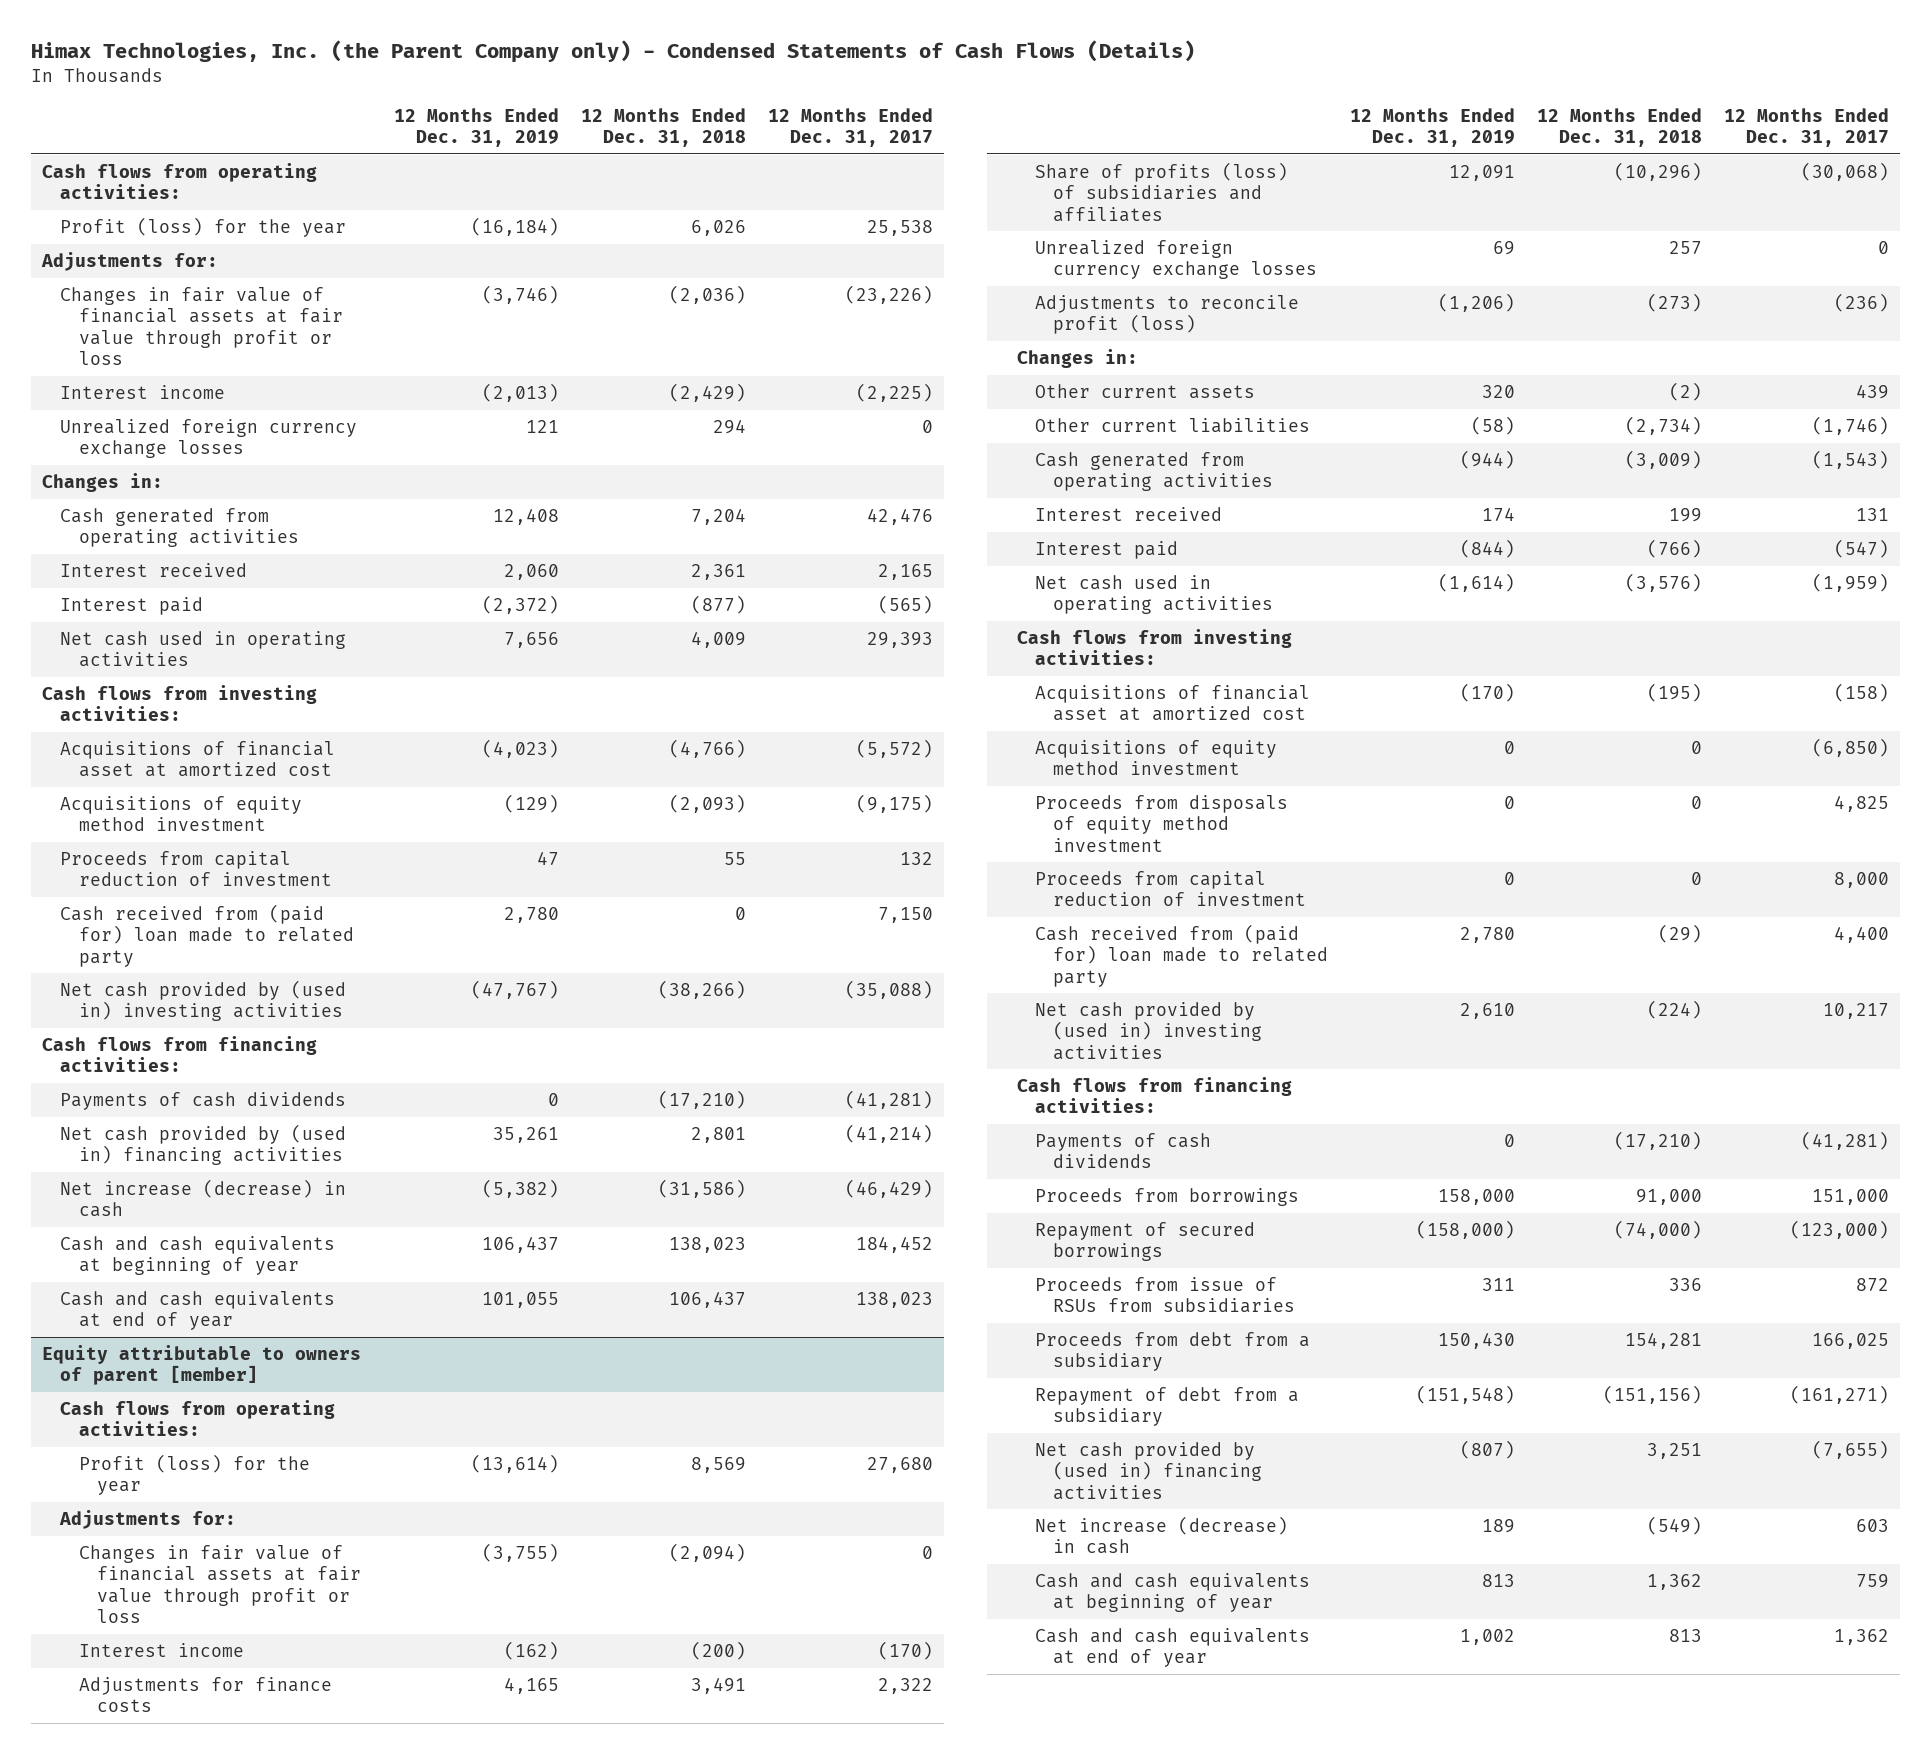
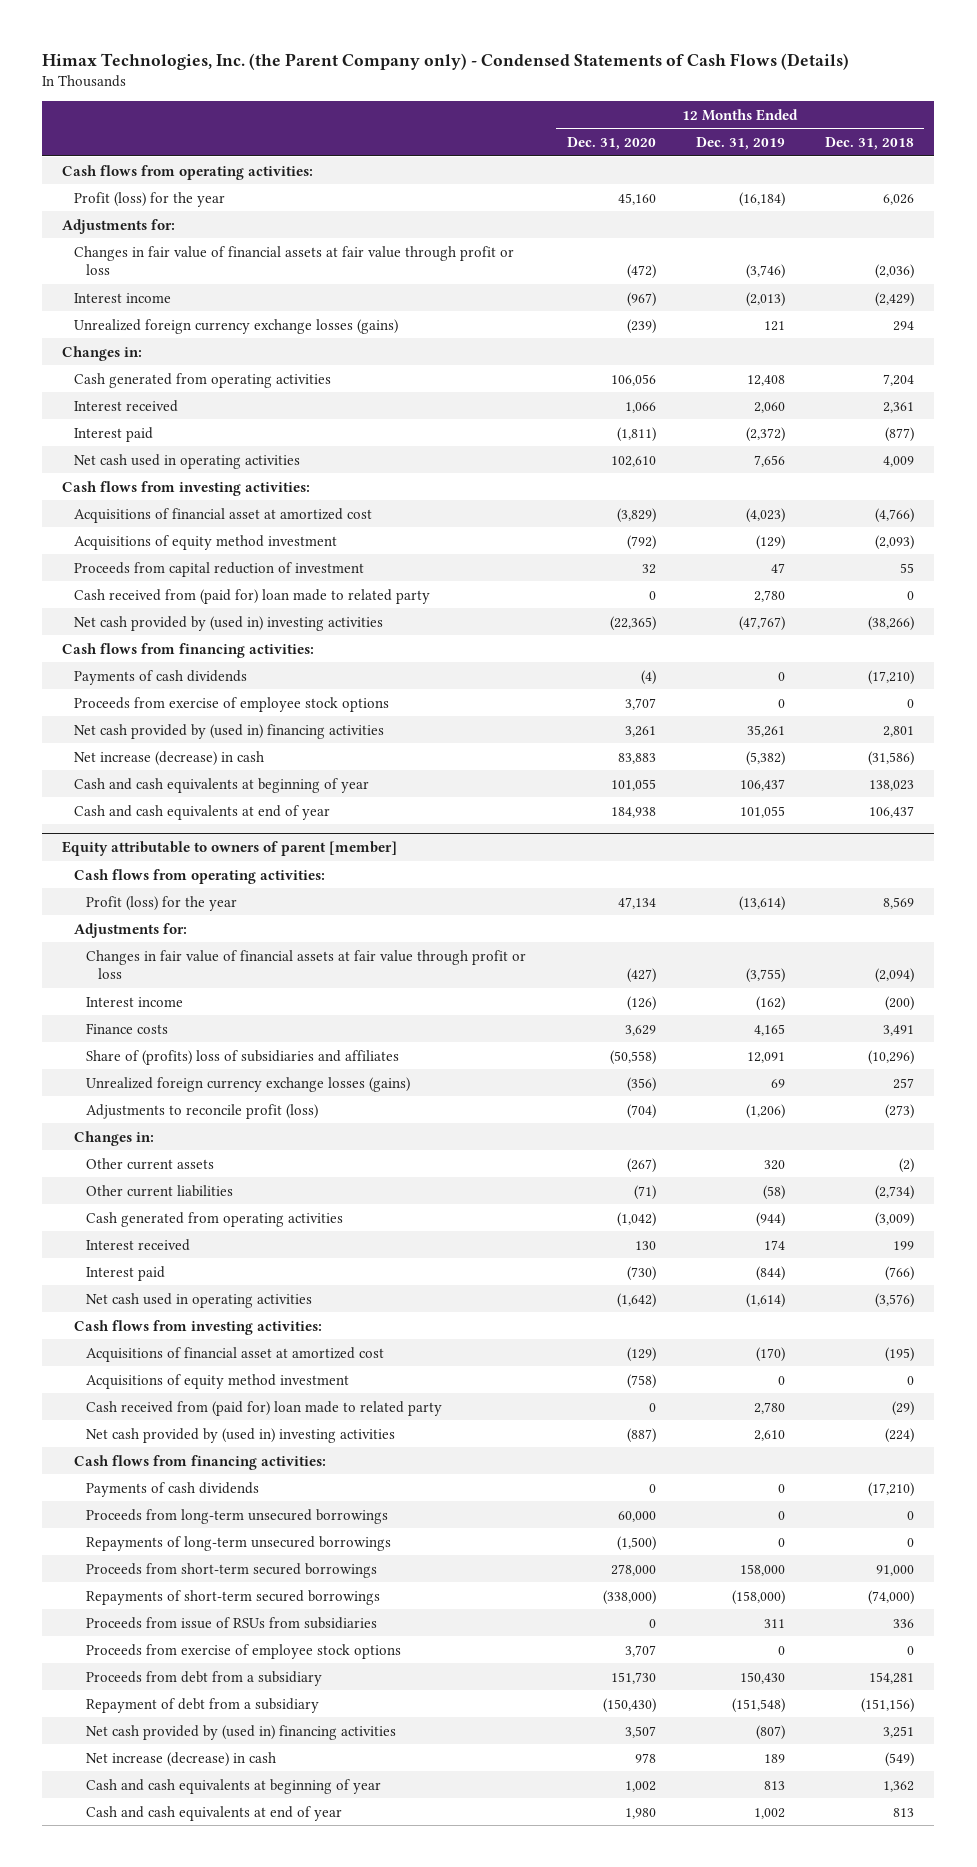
[767,107,933,148] 12 Months Ended Dec. 31, 2017 -> none
none -> [566,136,656,150] Dec. 31, 2020
[60,418,358,459] Unrealized foreign currency exchange losses -> [74,318,399,334] Unrealized foreign currency exchange losses (gains)
none -> [74,696,390,712] Proceeds from exercise of employee stock options
[78,1676,332,1713] Adjustments for finance costs -> [86,1022,169,1034] Finance costs
[1034,161,1288,222] Share of profits (loss) of subsidiaries and affiliates -> [86,1049,400,1065] Share of (profits) loss of subsidiaries and affiliates
[1034,239,1318,280] Unrealized foreign currency exchange losses -> [86,1076,411,1092] Unrealized foreign currency exchange losses (gains)
[1034,794,1288,852] Proceeds from disposals of equity method investment -> none
[1034,870,1307,907] Proceeds from capital reduction of investment -> none
none -> [86,1508,389,1524] Proceeds from long-term unsecured borrowings
none -> [86,1535,392,1551] Repayments of long-term unsecured borrowings
[1034,1187,1299,1206] Proceeds from borrowings -> [86,1562,378,1578] Proceeds from short-term secured borrowings
[1034,1221,1255,1262] Repayment of secured borrowings -> [86,1589,381,1605] Repayments of short-term secured borrowings
none -> [86,1643,402,1659] Proceeds from exercise of employee stock options

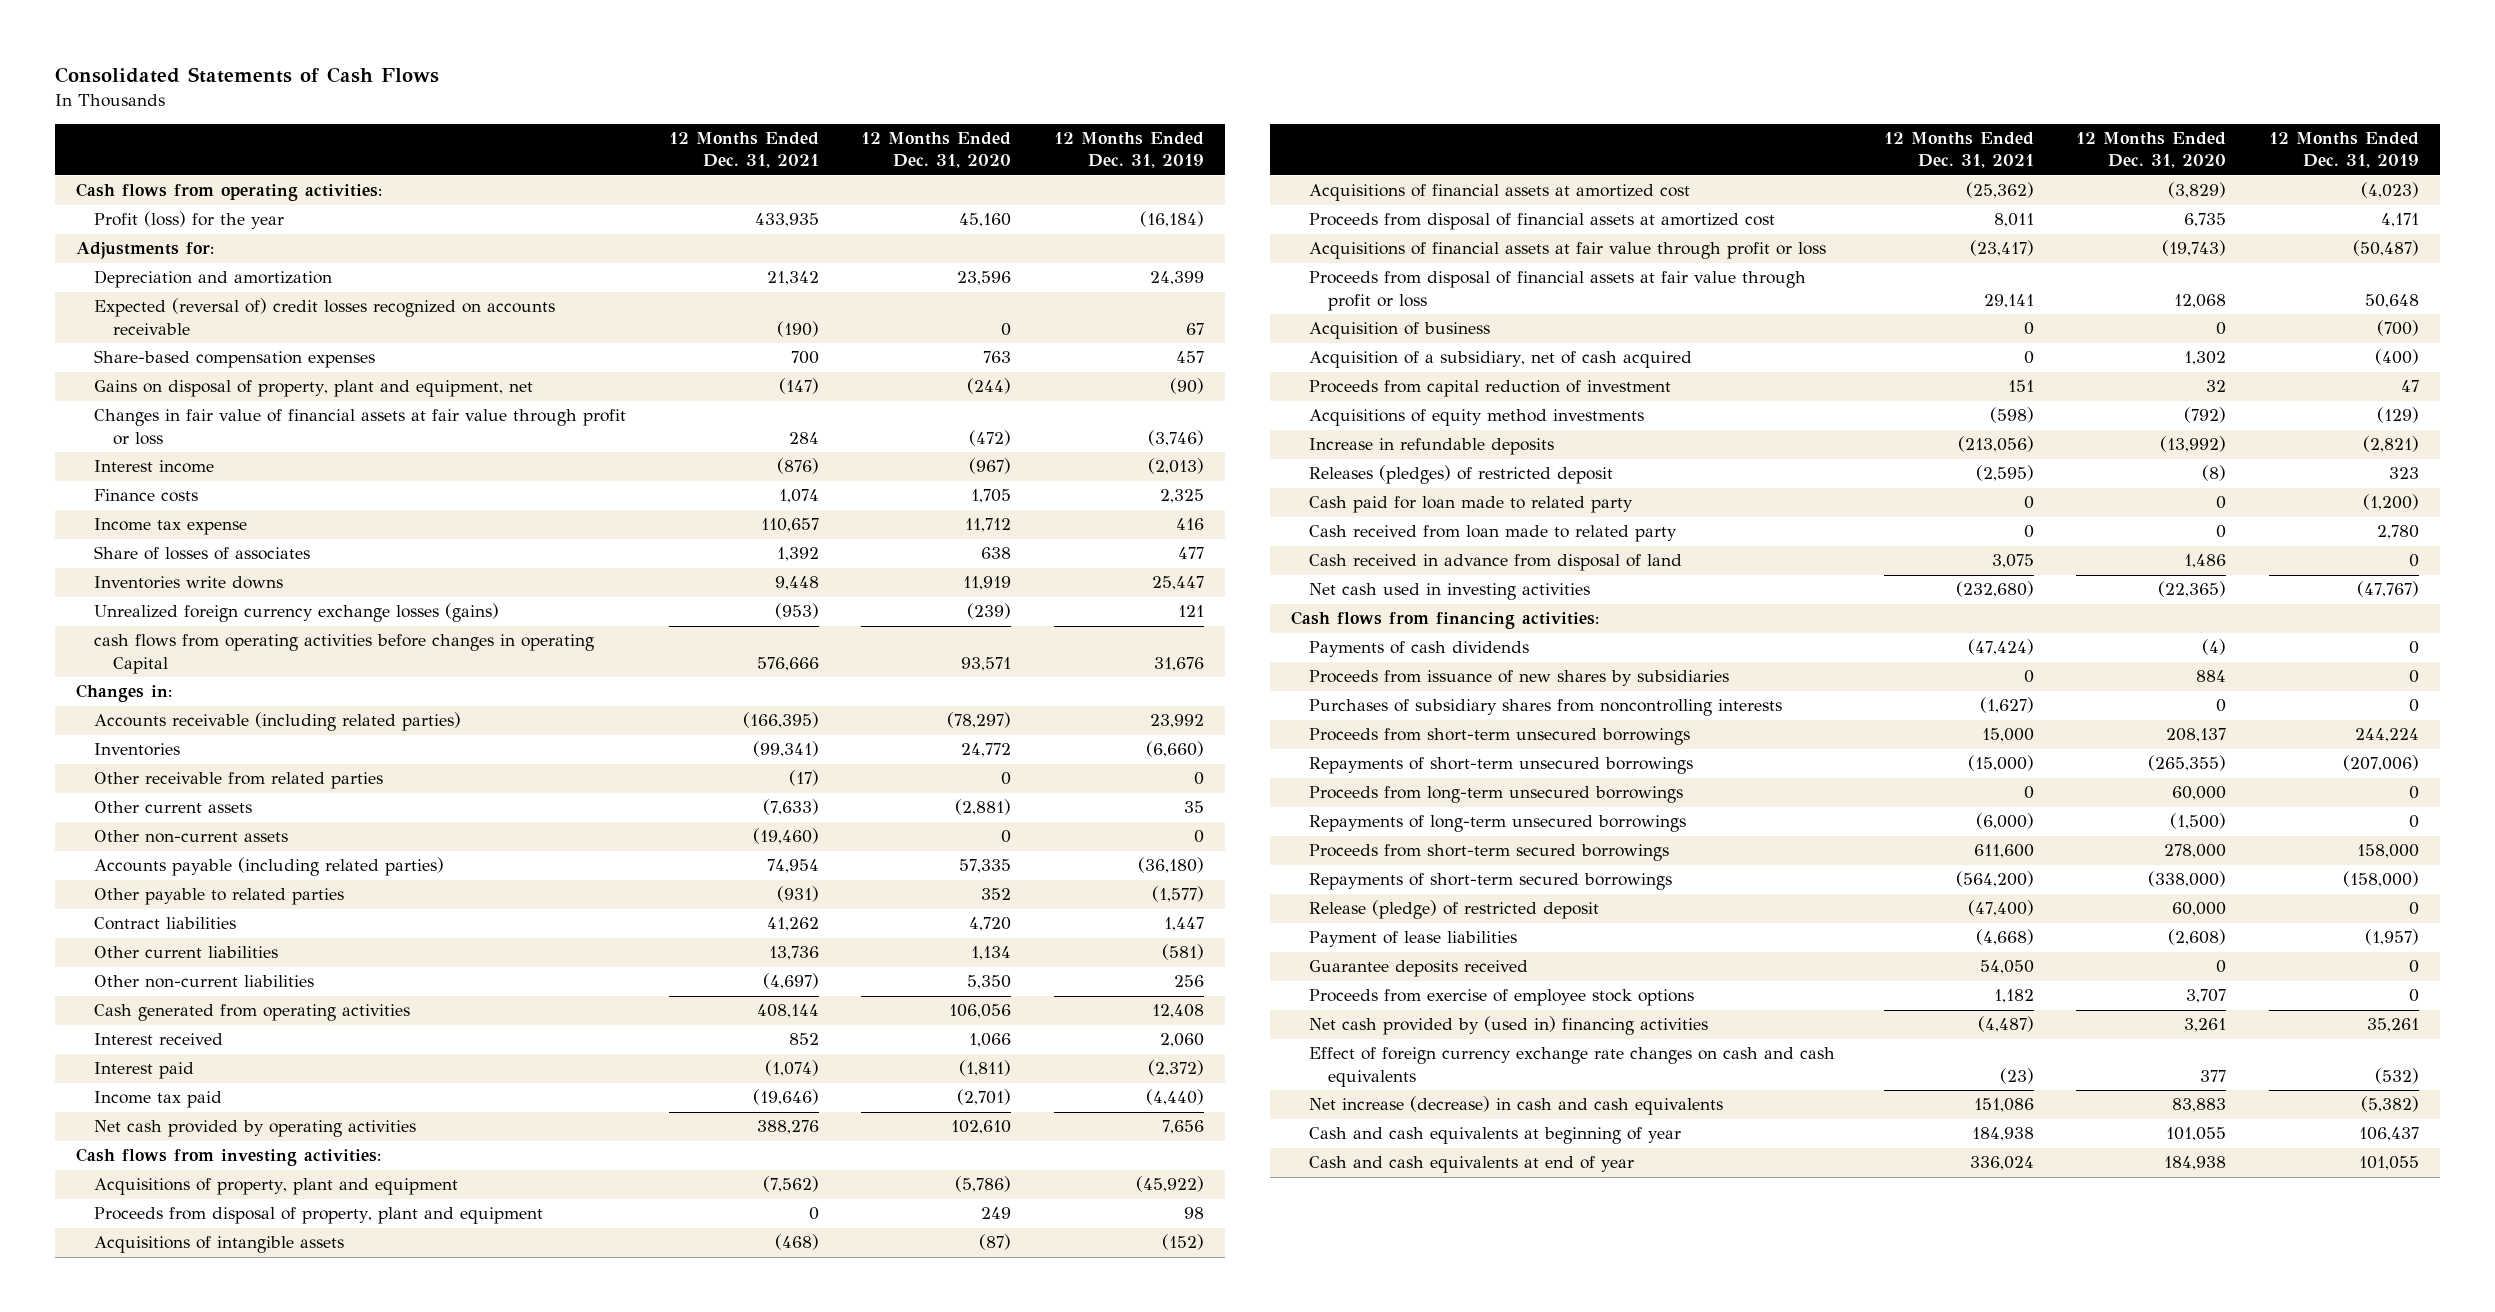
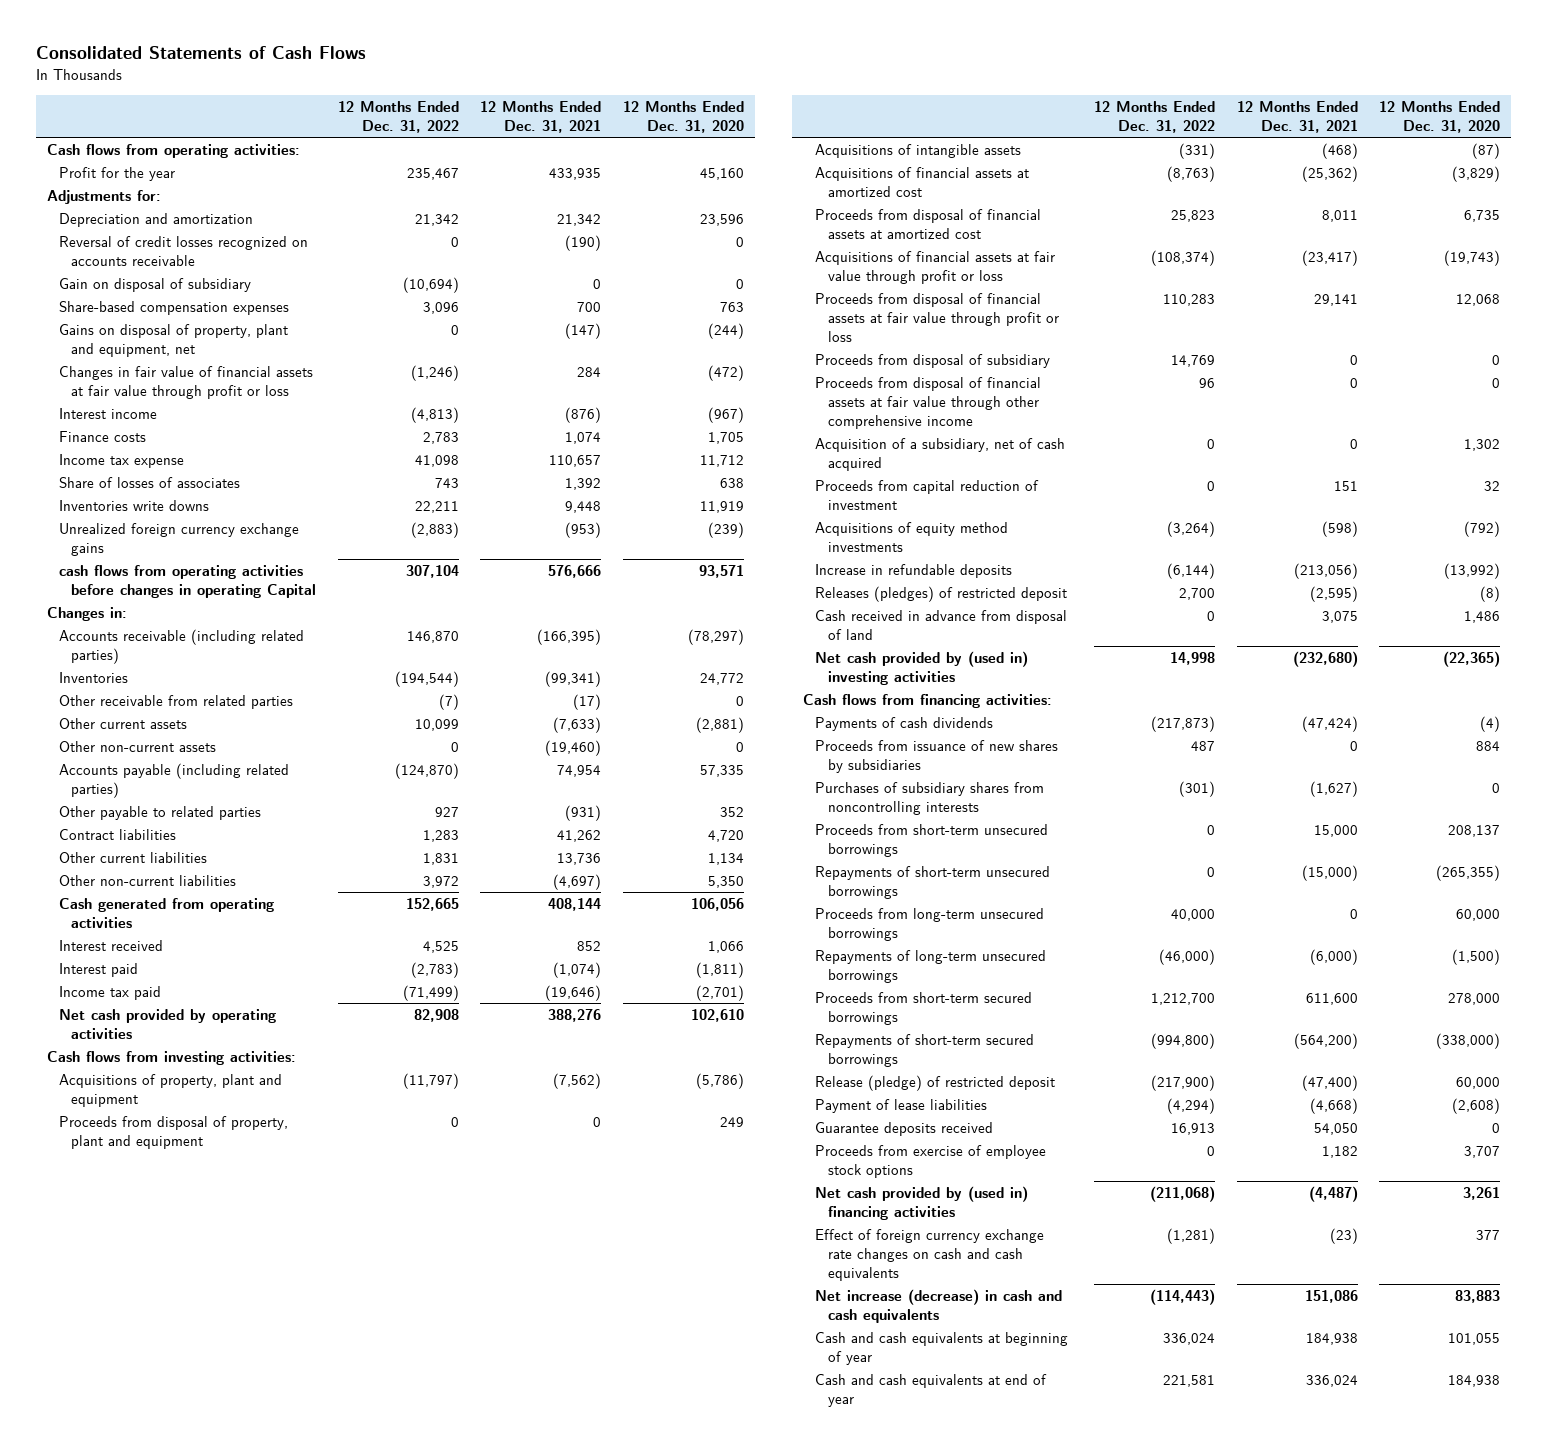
[1053,131,1204,169] 12 Months Ended Dec. 31, 2019 -> none
none -> [337,100,459,133] 12 Months Ended Dec. 31, 2022
[94,211,285,230] Profit (loss) for the year -> [59,166,176,181] Profit for the year
[94,298,556,335] Expected (reversal of) credit losses recognized on accounts receivable -> [59,235,309,266] Reversal of credit losses recognized on accounts receivable
none -> [59,277,252,292] Gain on disposal of subsidiary
[94,603,500,623] Unrealized foreign currency exchange losses (gains) -> [59,522,300,556] Unrealized foreign currency exchange gains
[1309,322,1491,340] Acquisition of business -> none
none -> [815,353,1051,368] Proceeds from disposal of subsidiary
none -> [815,376,1042,429] Proceeds from disposal of financial assets at fair value through other comprehensive income
[1309,496,1634,514] Cash paid for loan made to related party -> none
[1309,525,1678,543] Cash received from loan made to related party -> none
[1309,583,1591,601] Net cash used in investing activities -> [815,650,1029,685] Net cash provided by (used in) investing activities

